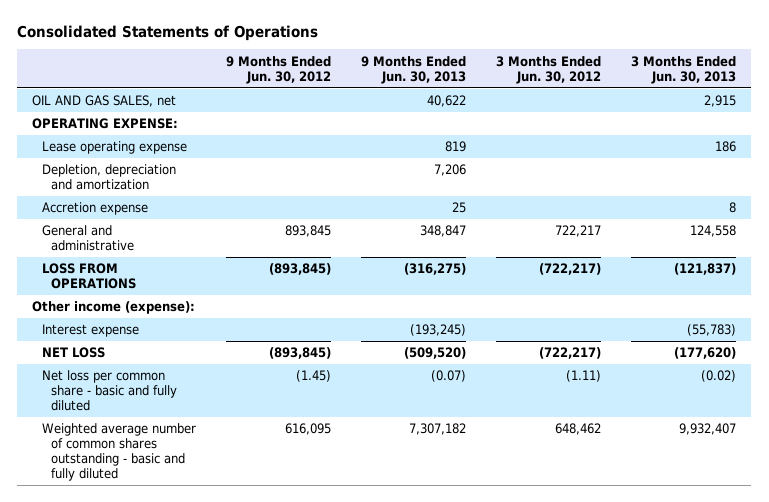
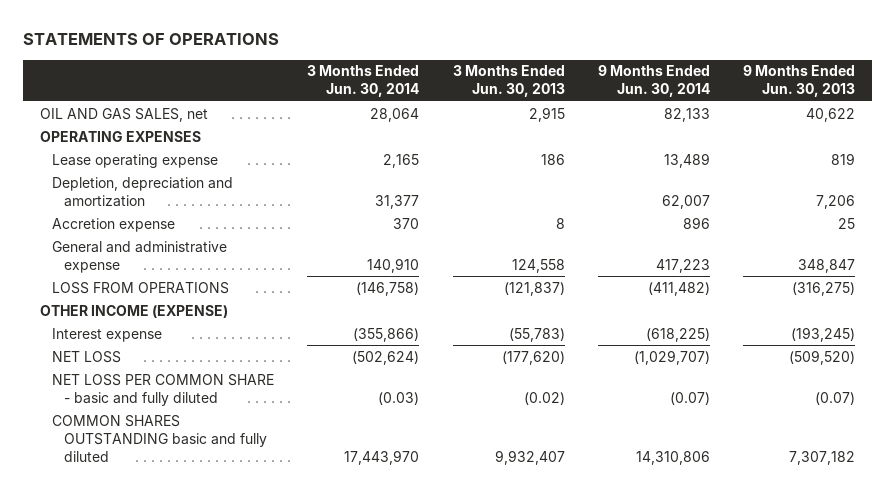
[17,24,319,41] Consolidated Statements of Operations -> [23,33,280,46] STATEMENTS OF OPERATIONS
[225,55,331,84] 9 Months Ended Jun. 30, 2012 -> none
[496,55,602,84] 3 Months Ended Jun. 30, 2012 -> none
none -> [307,65,420,98] 3 Months Ended Jun. 30, 2014
none -> [597,65,710,98] 9 Months Ended Jun. 30, 2014
[32,118,179,130] OPERATING EXPENSE: -> [40,130,202,142] OPERATING EXPENSES
[41,225,135,252] General and administrative -> [52,240,228,273] General and administrative expense
[32,301,196,315] Other income (expense): -> [40,304,229,318] OTHER INCOME (EXPENSE)
[41,370,178,412] Net loss per common share - basic and fully diluted -> [52,373,275,406] NET LOSS PER COMMON SHARE - basic and fully diluted
[41,423,196,482] Weighted average number of common shares outstanding - basic and fully diluted -> [52,414,268,463] COMMON SHARES OUTSTANDING basic and fully diluted

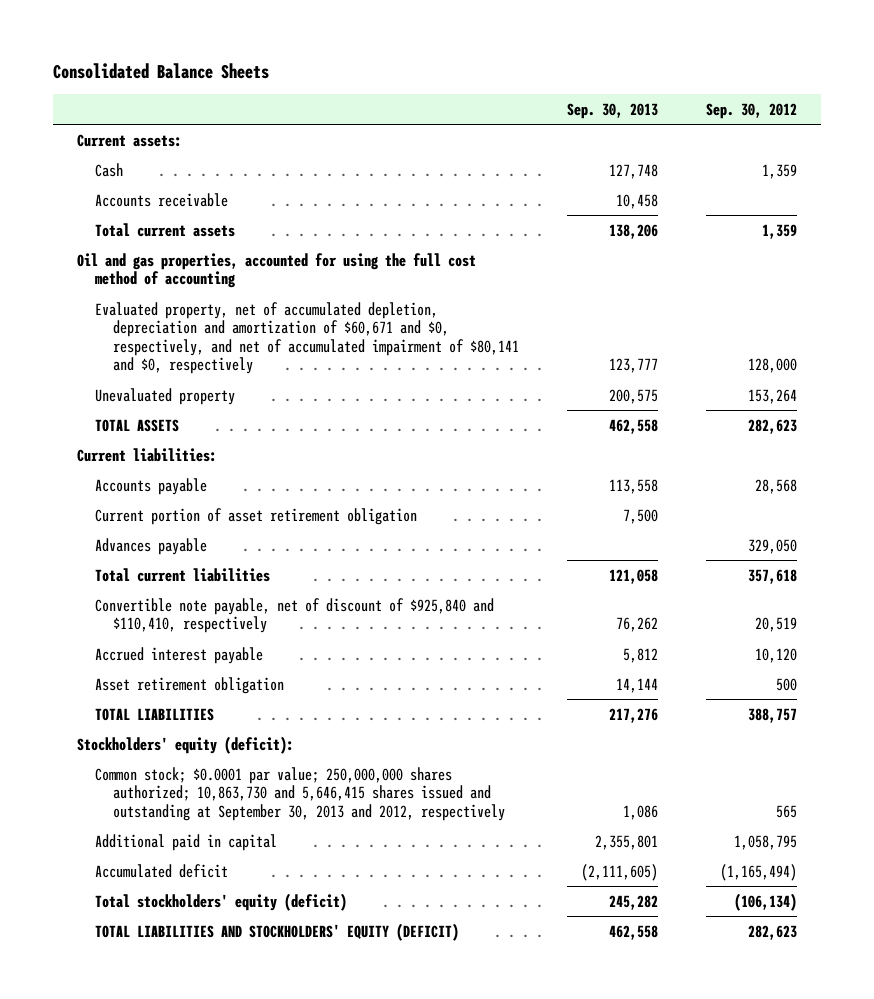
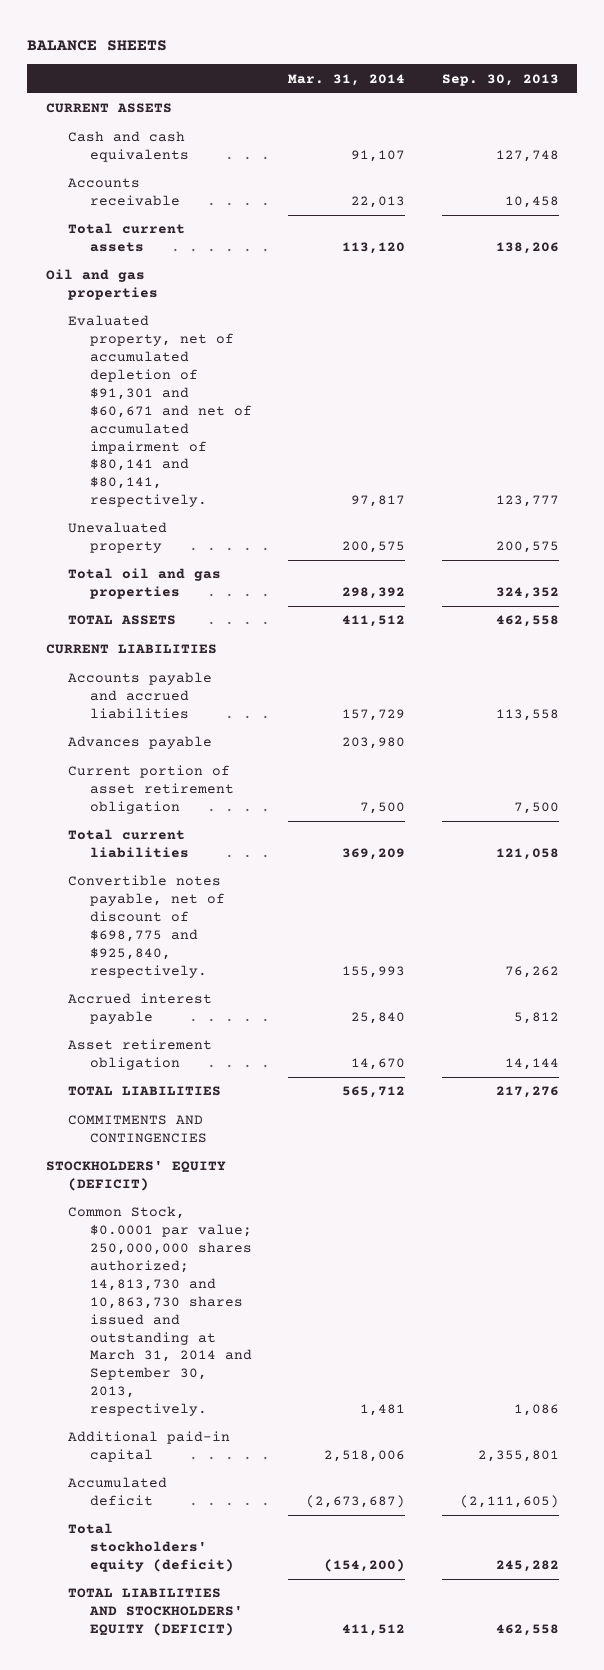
[53,62,270,79] Consolidated Balance Sheets -> [27,39,168,51] BALANCE SHEETS
[705,102,797,119] Sep. 30, 2012 -> none
none -> [288,73,406,86] Mar. 31, 2014
[76,133,182,147] Current assets: -> [45,103,172,114] CURRENT ASSETS
[95,162,124,177] Cash -> [67,131,190,163] Cash and cash equivalents
[76,252,476,289] Oil and gas properties, accounted for using the full cost method of accounting -> [45,269,158,301] Oil and gas properties
[95,301,520,374] Evaluated property, net of accumulated depletion, depreciation and amortization of $60,671 and $0, respectively, and net of accumulated impairment of $80,141 and $0, respectively -> [67,315,253,508] Evaluated property, net of accumulated depletion of $91,301 and $60,671 and net of accumulated impairment of $80,141 and $80,141, respectively.
none -> [67,568,221,600] Total oil and gas properties
[76,447,217,462] Current liabilities: -> [45,644,217,655] CURRENT LIABILITIES
[95,477,208,495] Accounts payable -> [67,672,212,720] Accounts payable and accrued liabilities
[95,507,418,525] Current portion of asset retirement obligation -> [67,765,235,815] Current portion of asset retirement obligation
[95,597,495,634] Convertible note payable, net of discount of $925,840 and $110,410, respectively -> [67,875,226,978] Convertible notes payable, net of discount of $698,775 and $925,840, respectively.
none -> [67,1115,208,1144] COMMITMENTS AND CONTINGENCIES
[76,735,294,754] Stockholders' equity (deficit): -> [45,1161,226,1192] STOCKHOLDERS' EQUITY (DEFICIT)
[95,766,506,821] Common stock; $0.0001 par value; 250,000,000 shares authorized; 10,863,730 and 5,646,415 shares issued and outstanding at September 30, 2013 and 2012, respectively -> [67,1206,253,1417] Common Stock, $0.0001 par value; 250,000,000 shares authorized; 14,813,730 and 10,863,730 shares issued and outstanding at March 31, 2014 and September 30, 2013, respectively.
[95,833,278,851] Additional paid in capital -> [67,1431,230,1463] Additional paid-in capital

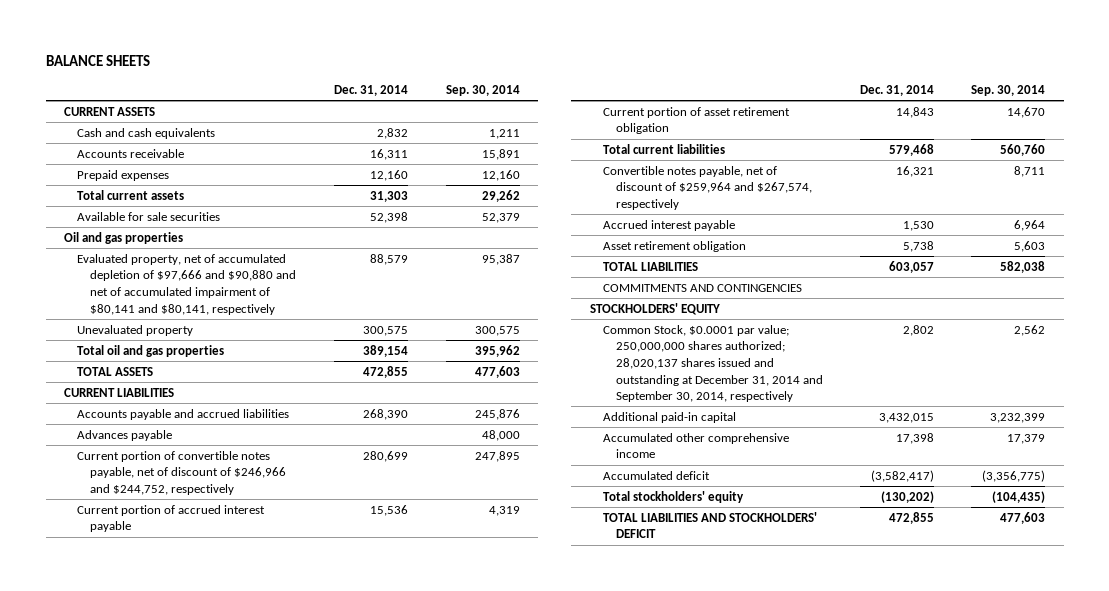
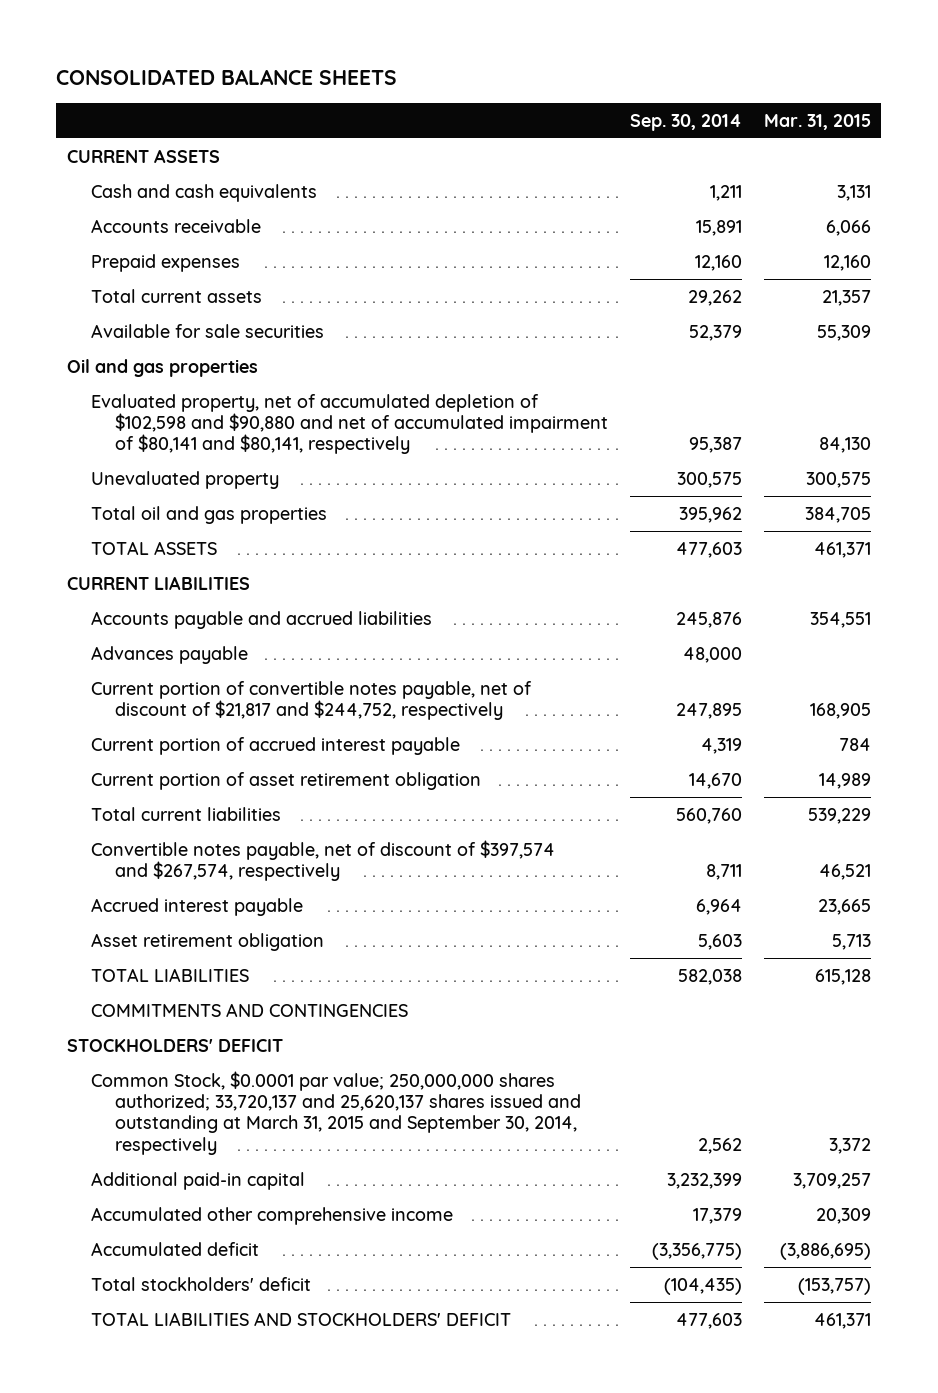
[45,55,150,67] BALANCE SHEETS -> [56,68,398,85] CONSOLIDATED BALANCE SHEETS
[334,84,409,96] Dec. 31, 2014 -> none
none -> [763,113,871,130] Mar. 31, 2015
[77,253,297,315] Evaluated property, net of accumulated depletion of $97,666 and $90,880 and net of accumulated impairment of $80,141 and $80,141, respectively -> [91,393,609,455] Evaluated property, net of accumulated depletion of $102,598 and $90,880 and net of accumulated impairment of $80,141 and $80,141, respectively
[77,450,287,495] Current portion of convertible notes payable, net of discount of $246,966 and $244,752, respectively -> [91,680,533,721] Current portion of convertible notes payable, net of discount of $21,817 and $244,752, respectively
[602,165,812,210] Convertible notes payable, net of discount of $259,964 and $267,574, respectively -> [91,839,556,882] Convertible notes payable, net of discount of $397,574 and $267,574, respectively
[589,302,720,315] STOCKHOLDERS' EQUITY -> [67,1038,284,1052] STOCKHOLDERS' DEFICIT
[602,324,823,403] Common Stock, $0.0001 par value; 250,000,000 shares authorized; 28,020,137 shares issued and outstanding at December 31, 2014 and September 30, 2014, respectively -> [91,1070,582,1155] Common Stock, $0.0001 par value; 250,000,000 shares authorized; 33,720,137 and 25,620,137 shares issued and outstanding at March 31, 2015 and September 30, 2014, respectively
[602,490,744,503] Total stockholders' equity -> [91,1276,312,1291] Total stockholders' deficit

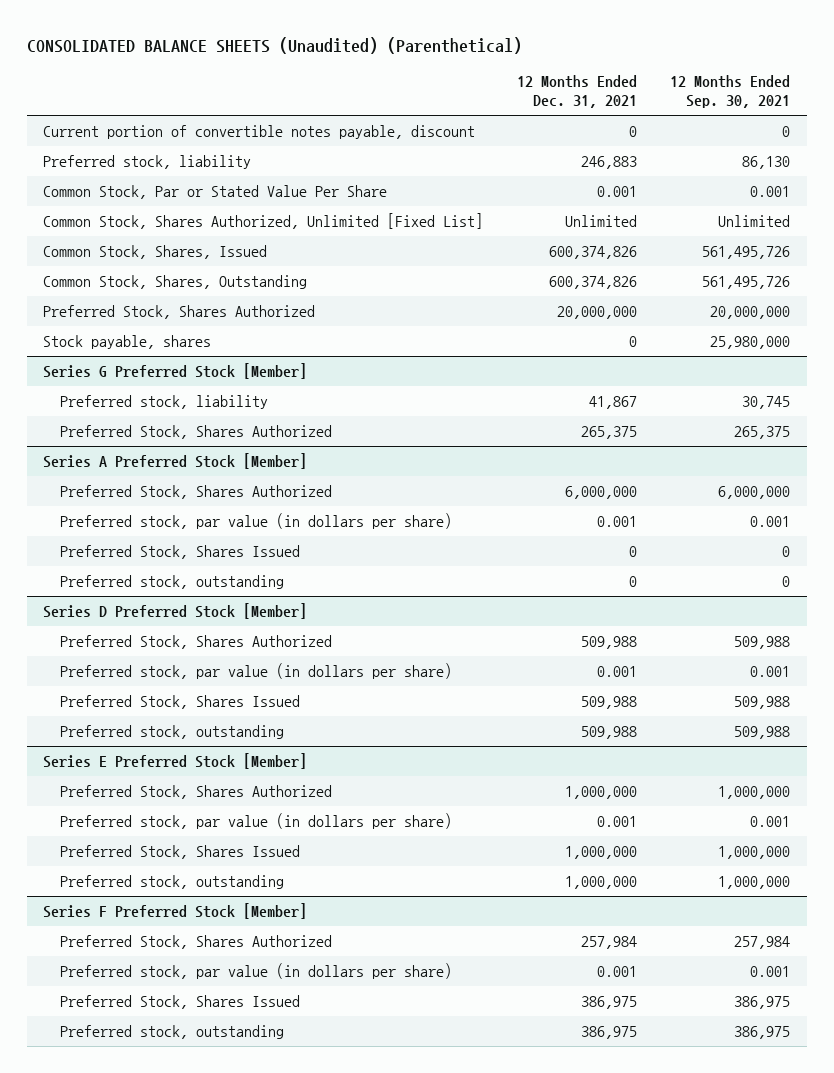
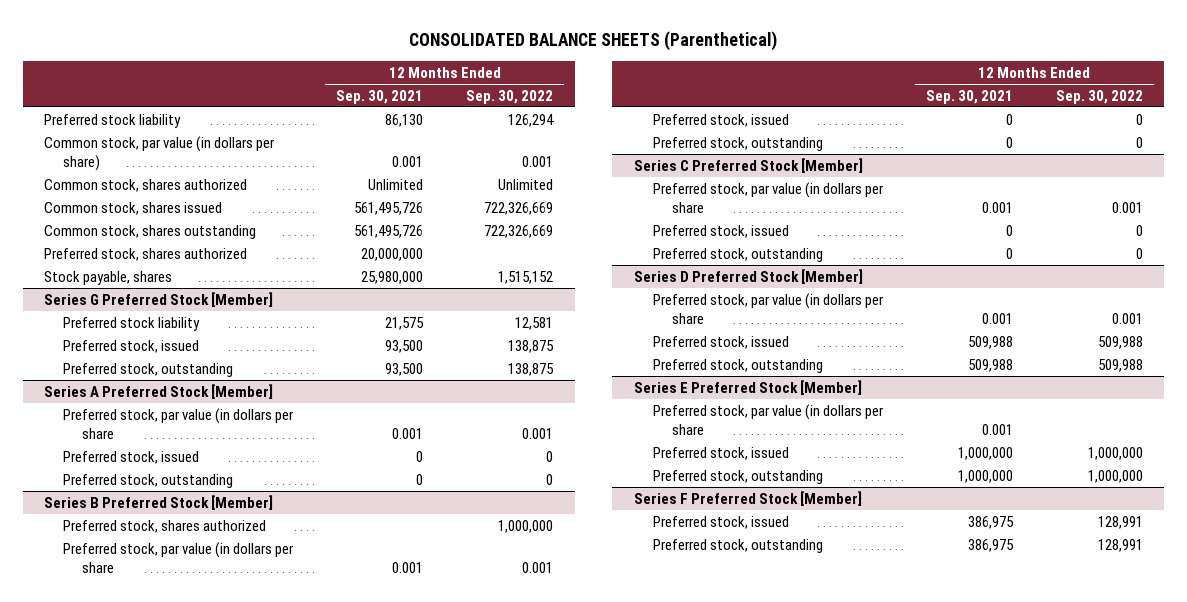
[26,36,522,54] CONSOLIDATED BALANCE SHEETS (Unaudited) (Parenthetical) -> [409,31,778,52] CONSOLIDATED BALANCE SHEETS (Parenthetical)
[516,75,637,109] 12 Months Ended Dec. 31, 2021 -> none
none -> [466,89,554,104] Sep. 30, 2022
[43,125,476,140] Current portion of convertible notes payable, discount -> none
[43,155,252,170] Preferred stock, liability -> [44,113,182,128] Preferred stock liability
[43,185,388,200] Common Stock, Par or Stated Value Per Share -> [44,135,276,171] Common stock, par value (in dollars per share)
[43,213,484,230] Common Stock, Shares Authorized, Unlimited [Fixed List] -> [44,178,248,192] Common stock, shares authorized
[43,245,268,260] Common Stock, Shares, Issued -> [44,201,223,215] Common stock, shares issued
[43,275,308,290] Common Stock, Shares, Outstanding -> [44,224,257,239] Common stock, shares outstanding
[43,305,316,320] Preferred Stock, Shares Authorized -> [44,247,248,261] Preferred stock, shares authorized
[60,425,333,440] Preferred Stock, Shares Authorized -> none
[60,395,269,410] Preferred stock, liability -> [63,316,201,331] Preferred stock liability
[742,396,791,410] 30,745 -> [385,316,425,330] 21,575
none -> [63,339,200,353] Preferred stock, issued
none -> [63,362,234,377] Preferred stock, outstanding
[60,485,333,500] Preferred Stock, Shares Authorized -> none
[60,513,453,530] Preferred stock, par value (in dollars per share) -> [63,407,295,439] Preferred stock, par value (in dollars per share
[60,545,301,560] Preferred Stock, Shares Issued -> [63,450,200,464] Preferred stock, issued
none -> [44,494,274,510] Series B Preferred Stock [Member]
none -> [63,519,267,533] Preferred stock, shares authorized
none -> [63,541,295,573] Preferred stock, par value (in dollars per share
none -> [652,113,789,127] Preferred stock, issued
none -> [652,136,823,151] Preferred stock, outstanding
none -> [633,157,863,173] Series C Preferred Stock [Member]
none -> [652,181,884,213] Preferred stock, par value (in dollars per share
none -> [652,224,789,238] Preferred stock, issued
none -> [652,247,823,262] Preferred stock, outstanding
[60,635,333,650] Preferred Stock, Shares Authorized -> none
[60,663,453,680] Preferred stock, par value (in dollars per share) -> [652,292,884,324] Preferred stock, par value (in dollars per share
[60,695,301,710] Preferred Stock, Shares Issued -> [652,335,789,349] Preferred stock, issued
[60,785,333,800] Preferred Stock, Shares Authorized -> none
[60,813,453,830] Preferred stock, par value (in dollars per share) -> [652,403,884,435] Preferred stock, par value (in dollars per share
[60,845,301,860] Preferred Stock, Shares Issued -> [652,446,789,460] Preferred stock, issued
[60,935,333,950] Preferred Stock, Shares Authorized -> none
[60,963,453,980] Preferred stock, par value (in dollars per share) -> none
[60,995,301,1010] Preferred Stock, Shares Issued -> [652,515,789,529] Preferred stock, issued

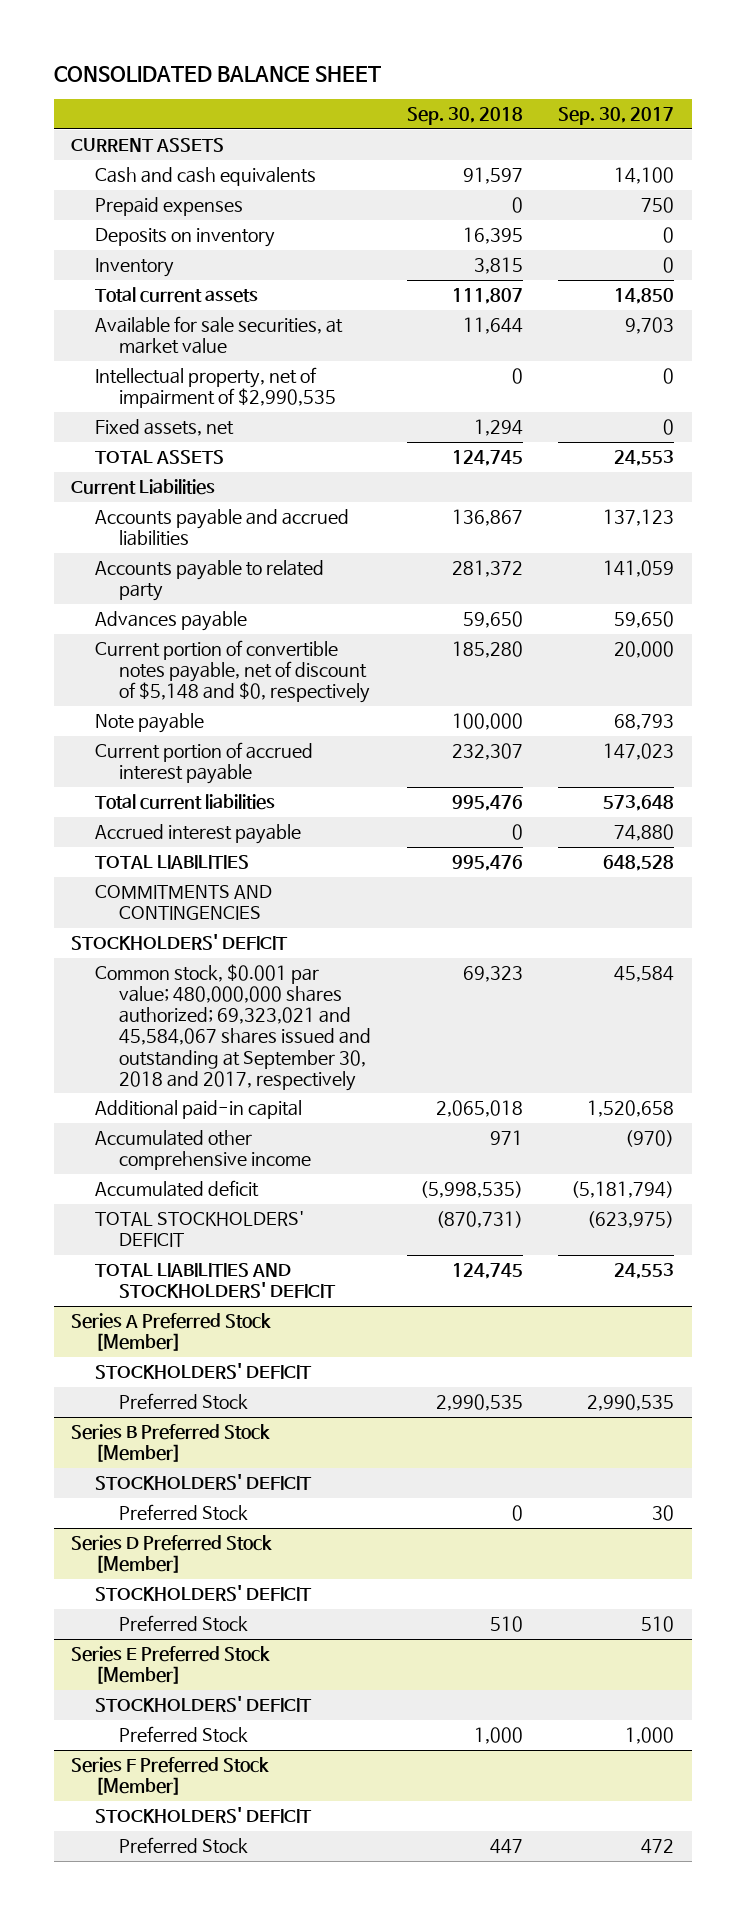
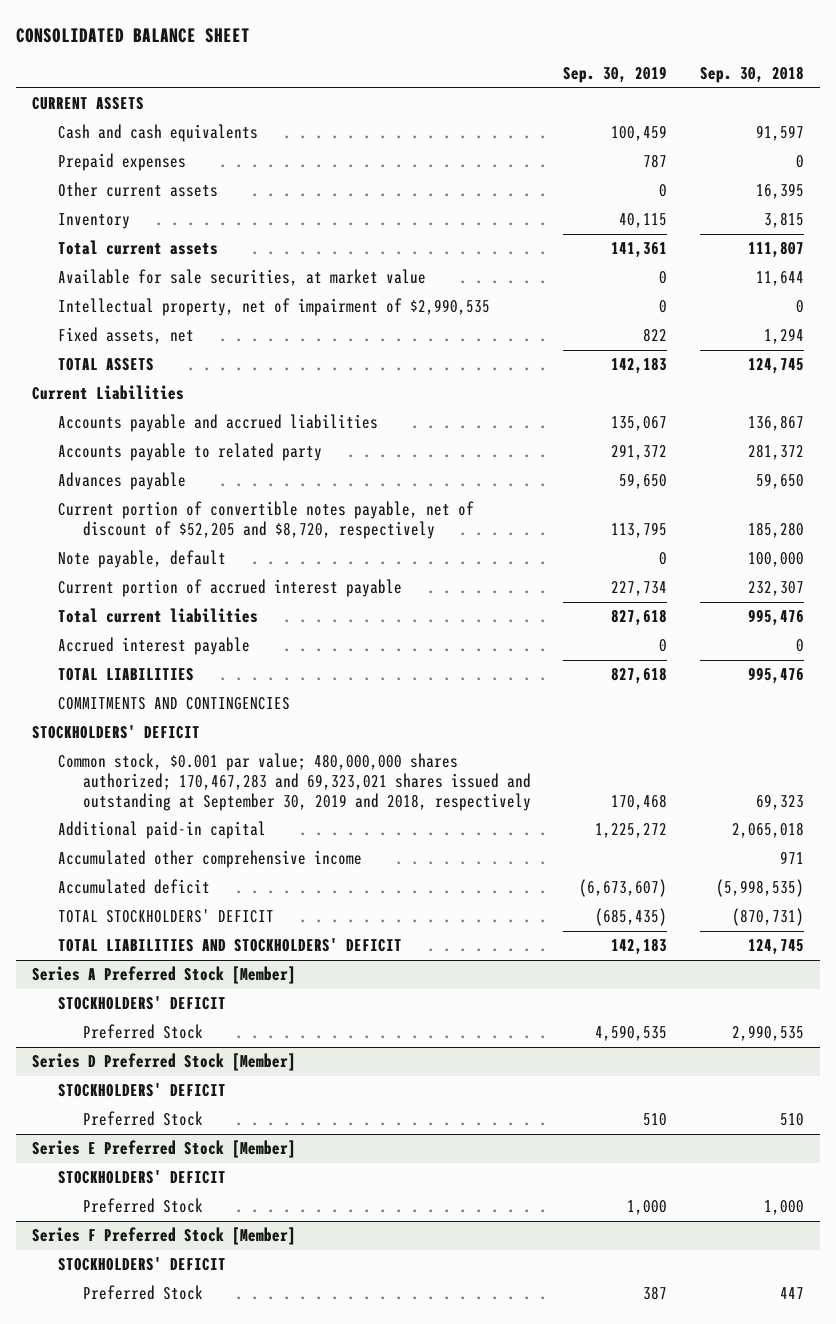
[558,107,675,126] Sep. 30, 2017 -> none
none -> [563,66,668,84] Sep. 30, 2019
[95,228,276,248] Deposits on inventory -> [57,182,218,198] Other current assets
[95,640,371,704] Current portion of convertible notes payable, net of discount of $5,148 and $0, respectively -> [57,501,474,540] Current portion of convertible notes payable, net of discount of $52,205 and $8,720, respectively
[95,713,205,734] Note payable -> [57,550,226,569] Note payable, default
[95,964,372,1091] Common stock, $0.001 par value; 480,000,000 shares authorized; 69,323,021 and 45,584,067 shares issued and outstanding at September 30, 2018 and 2017, respectively -> [57,753,532,811] Common stock, $0.001 par value; 480,000,000 shares authorized; 170,467,283 and 69,323,021 shares issued and outstanding at September 30, 2019 and 2018, respectively
[71,1424,271,1463] Series B Preferred Stock [Member] -> none
[95,1474,313,1491] STOCKHOLDERS' DEFICIT -> none
[119,1504,249,1522] Preferred Stock -> none

